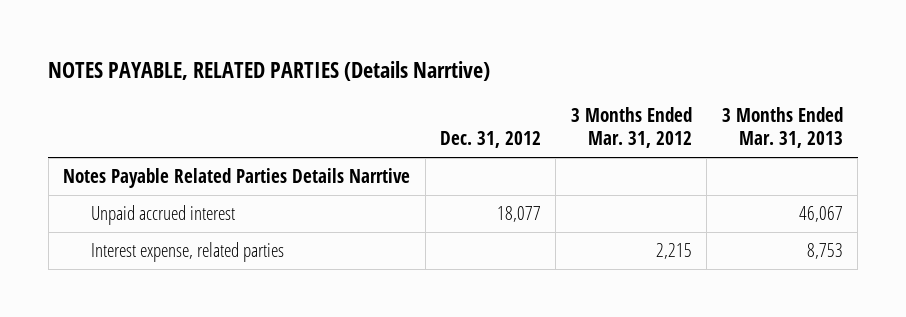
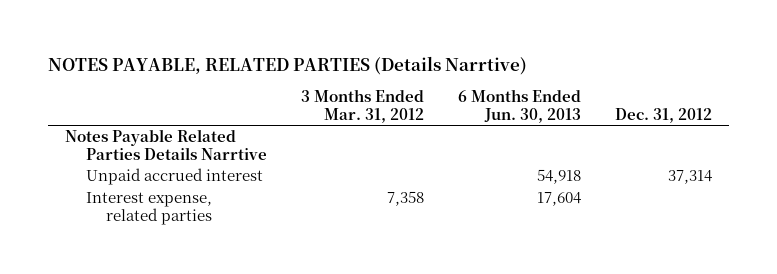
[721,107,843,149] 3 Months Ended Mar. 31, 2013 -> none
none -> [457,89,581,123] 6 Months Ended Jun. 30, 2013
[497,206,542,223] 18,077 -> [667,170,712,185] 37,314
[655,243,692,260] 2,215 -> [386,191,424,207] 7,358

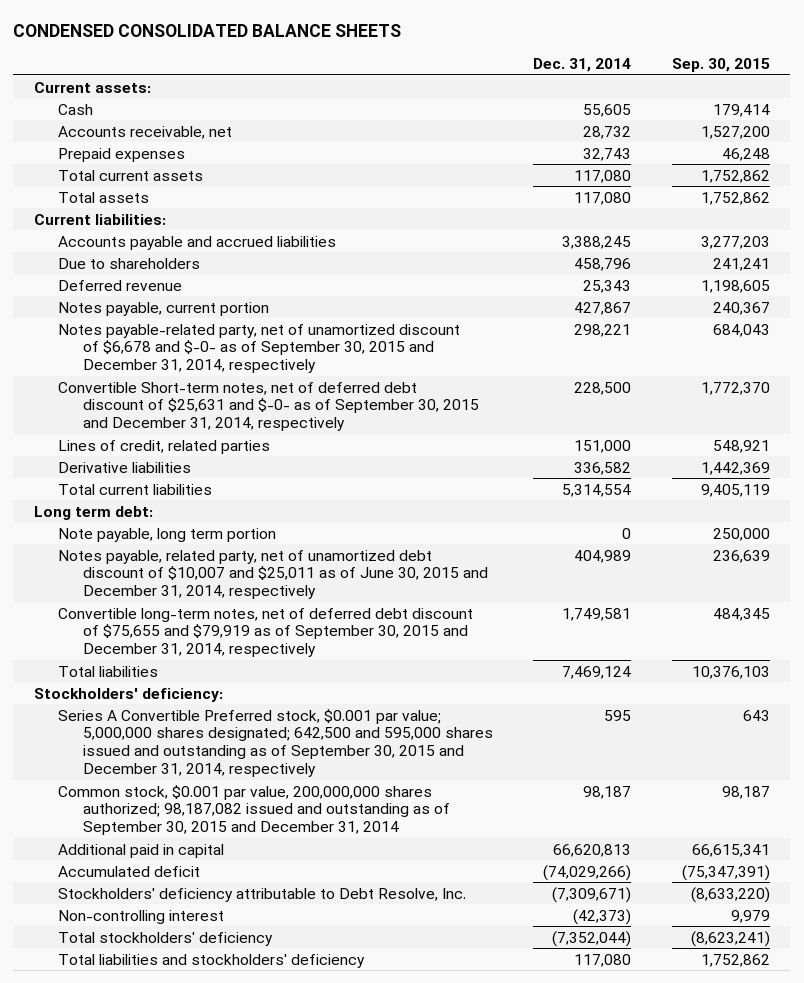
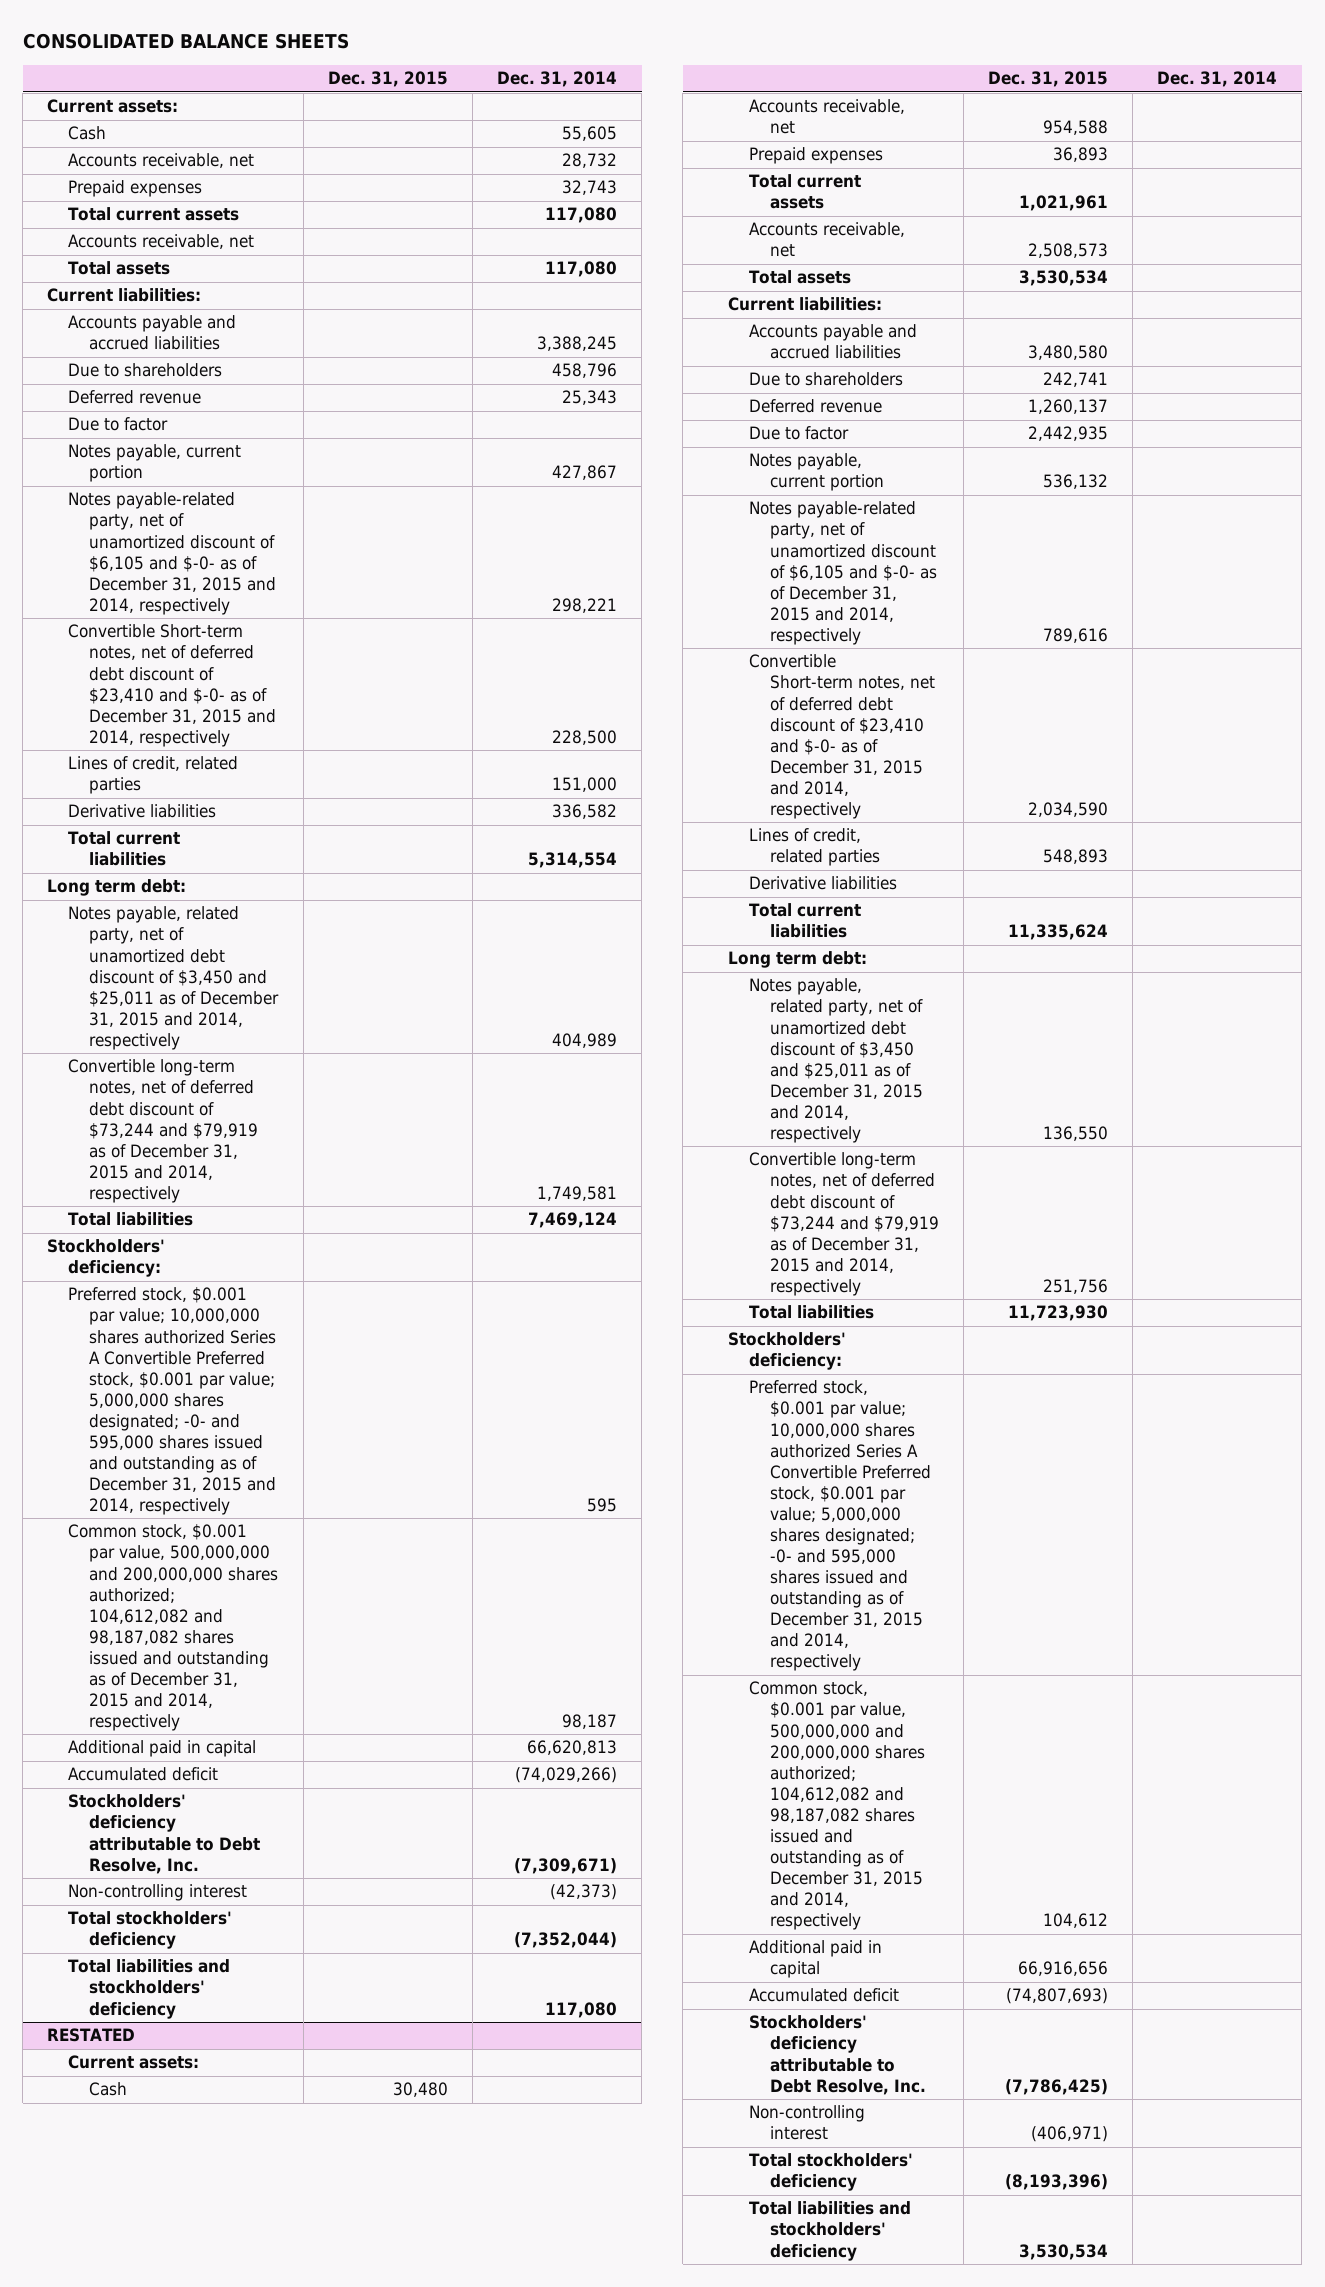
[13,24,402,38] CONDENSED CONSOLIDATED BALANCE SHEETS -> [22,33,349,50] CONSOLIDATED BALANCE SHEETS
[671,58,770,73] Sep. 30, 2015 -> none
none -> [328,71,449,88] Dec. 31, 2015
none -> [68,234,255,250] Accounts receivable, net
none -> [68,417,169,432] Due to factor
[58,323,461,374] Notes payable-related party, net of unamortized discount of $6,678 and $-0- as of September 30, 2015 and December 31, 2014, respectively -> [68,492,277,615] Notes payable-related party, net of unamortized discount of $6,105 and $-0- as of December 31, 2015 and 2014, respectively
[58,381,479,432] Convertible Short-term notes, net of deferred debt discount of $25,631 and $-0- as of September 30, 2015 and December 31, 2014, respectively -> [68,624,277,747] Convertible Short-term notes, net of deferred debt discount of $23,410 and $-0- as of December 31, 2015 and 2014, respectively
[58,527,277,542] Note payable, long term portion -> none
[58,549,488,600] Notes payable, related party, net of unamortized debt discount of $10,007 and $25,011 as of June 30, 2015 and December 31, 2014, respectively -> [68,906,280,1050] Notes payable, related party, net of unamortized debt discount of $3,450 and $25,011 as of December 31, 2015 and 2014, respectively
[58,607,474,658] Convertible long-term notes, net of deferred debt discount of $75,655 and $79,919 as of September 30, 2015 and December 31, 2014, respectively -> [68,1059,259,1203] Convertible long-term notes, net of deferred debt discount of $73,244 and $79,919 as of December 31, 2015 and 2014, respectively
[58,708,493,778] Series A Convertible Preferred stock, $0.001 par value; 5,000,000 shares designated; 642,500 and 595,000 shares issued and outstanding as of September 30, 2015 and December 31, 2014, respectively -> [68,1287,277,1516] Preferred stock, $0.001 par value; 10,000,000 shares authorized Series A Convertible Preferred stock, $0.001 par value; 5,000,000 shares designated; -0- and 595,000 shares issued and outstanding as of December 31, 2015 and 2014, respectively
[58,784,450,836] Common stock, $0.001 par value, 200,000,000 shares authorized; 98,187,082 issued and outstanding as of September 30, 2015 and December 31, 2014 -> [68,1524,279,1732] Common stock, $0.001 par value, 500,000,000 and 200,000,000 shares authorized; 104,612,082 and 98,187,082 shares issued and outstanding as of December 31, 2015 and 2014, respectively
none -> [47,2028,136,2043] RESTATED
none -> [68,2055,200,2070] Current assets:
none -> [89,2082,128,2097] Cash
none -> [749,99,906,135] Accounts receivable, net
none -> [749,147,884,165] Prepaid expenses
none -> [749,174,862,210] Total current assets
none -> [749,222,906,258] Accounts receivable, net
none -> [749,270,852,285] Total assets
none -> [728,297,883,312] Current liabilities:
none -> [749,324,918,360] Accounts payable and accrued liabilities
none -> [749,372,904,387] Due to shareholders
none -> [749,399,883,414] Deferred revenue
none -> [749,426,850,441] Due to factor
none -> [749,453,885,492] Notes payable, current portion
none -> [749,501,938,645] Notes payable-related party, net of unamortized discount of $6,105 and $-0- as of December 31, 2015 and 2014, respectively
none -> [749,654,936,819] Convertible Short-term notes, net of deferred debt discount of $23,410 and $-0- as of December 31, 2015 and 2014, respectively
none -> [749,828,881,867] Lines of credit, related parties
none -> [749,876,898,891] Derivative liabilities
none -> [749,903,862,939] Total current liabilities
none -> [728,951,868,969] Long term debt:
none -> [749,978,924,1143] Notes payable, related party, net of unamortized debt discount of $3,450 and $25,011 as of December 31, 2015 and 2014, respectively
none -> [749,1152,940,1296] Convertible long-term notes, net of deferred debt discount of $73,244 and $79,919 as of December 31, 2015 and 2014, respectively
none -> [749,1305,875,1320] Total liabilities
none -> [728,1332,847,1371] Stockholders' deficiency:
none -> [749,1380,932,1672] Preferred stock, $0.001 par value; 10,000,000 shares authorized Series A Convertible Preferred stock, $0.001 par value; 5,000,000 shares designated; -0- and 595,000 shares issued and outstanding as of December 31, 2015 and 2014, respectively
none -> [749,1681,926,1931] Common stock, $0.001 par value, 500,000,000 and 200,000,000 shares authorized; 104,612,082 and 98,187,082 shares issued and outstanding as of December 31, 2015 and 2014, respectively
none -> [749,1940,883,1979] Additional paid in capital
none -> [749,1988,900,2003] Accumulated deficit
none -> [749,2015,927,2095] Stockholders' deficiency attributable to Debt Resolve, Inc.
none -> [749,2105,866,2141] Non-controlling interest
none -> [749,2153,914,2192] Total stockholders' deficiency
none -> [749,2201,912,2261] Total liabilities and stockholders' deficiency

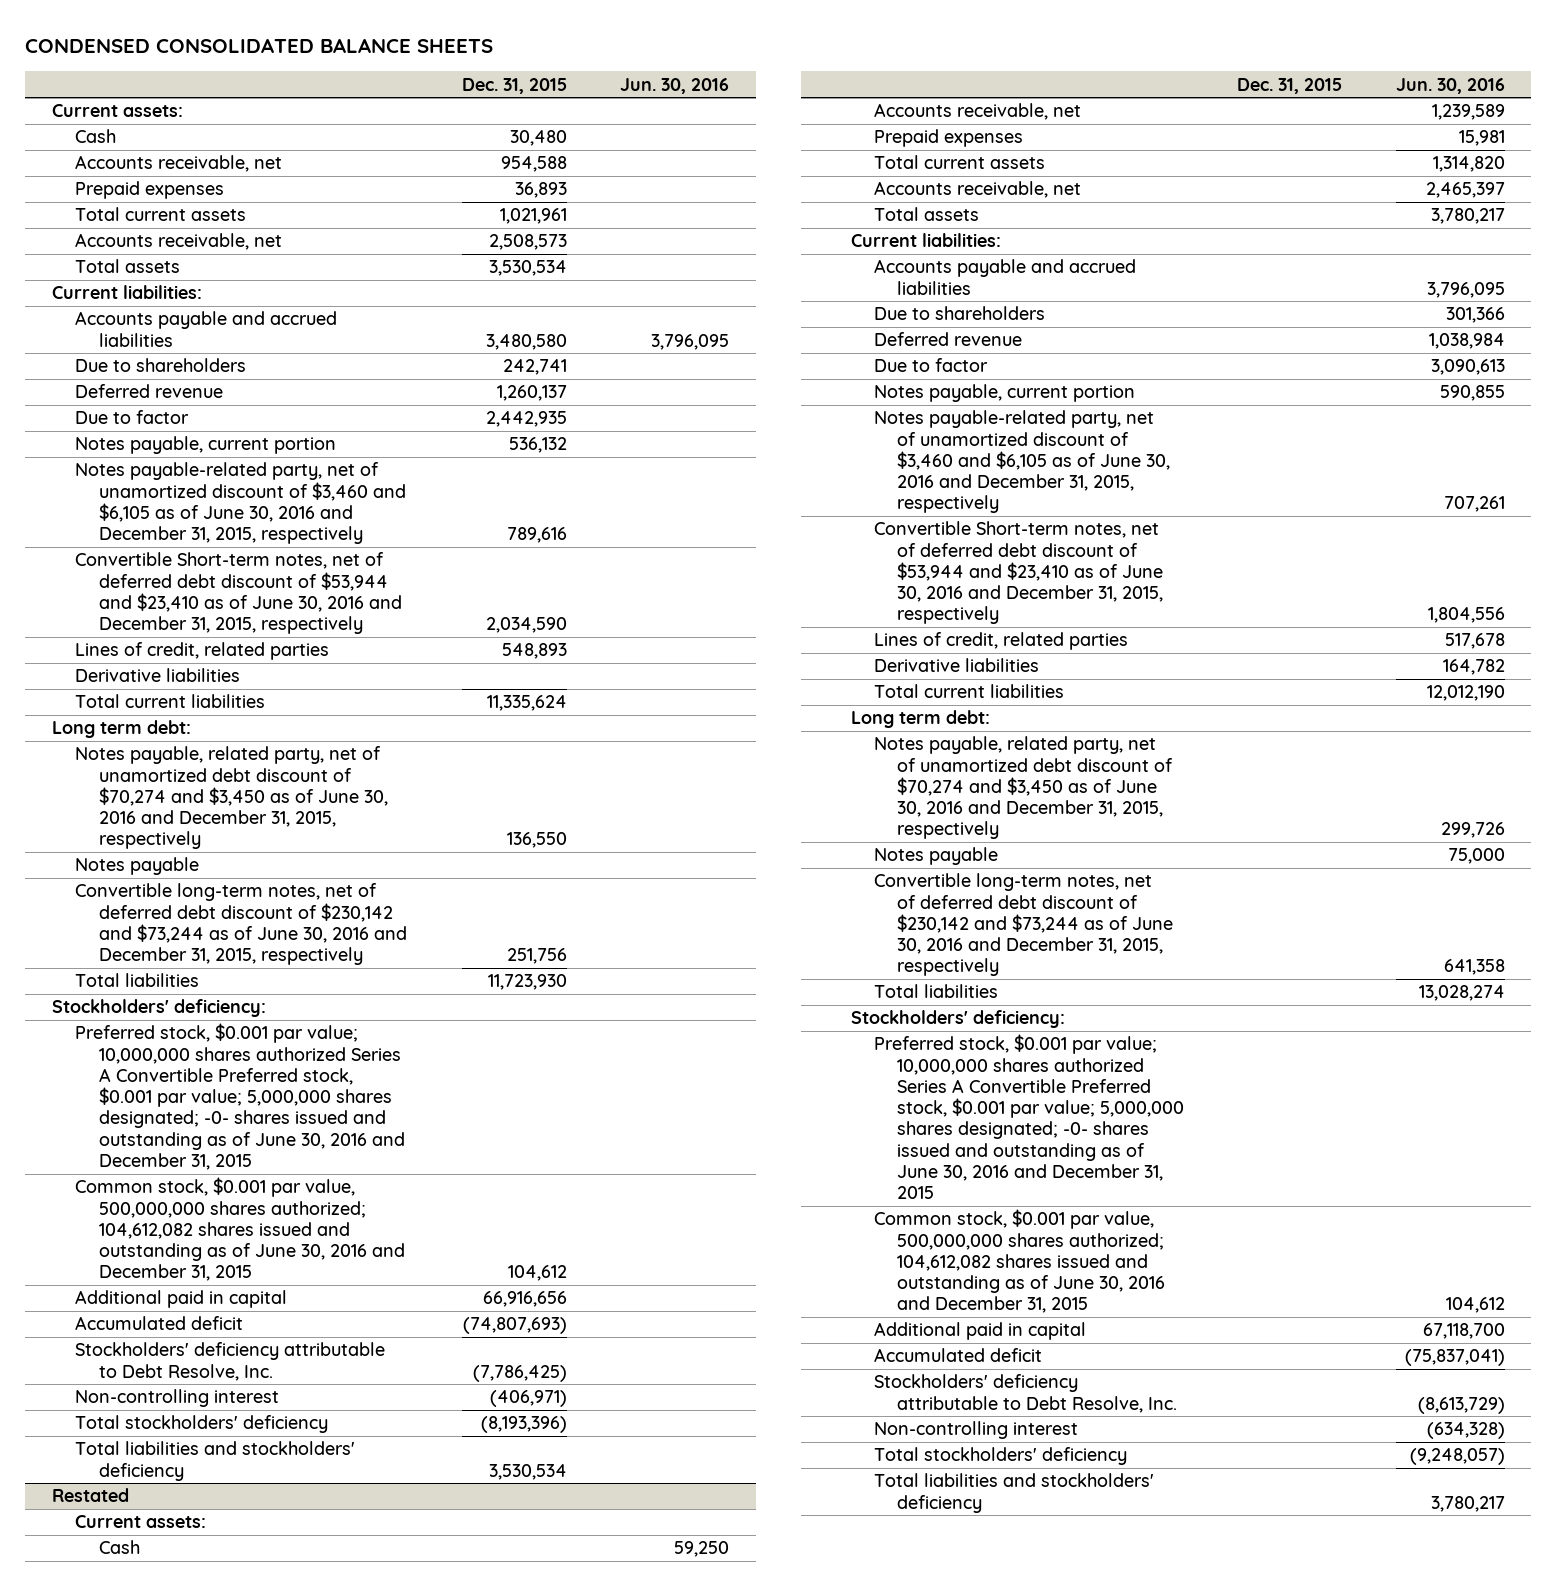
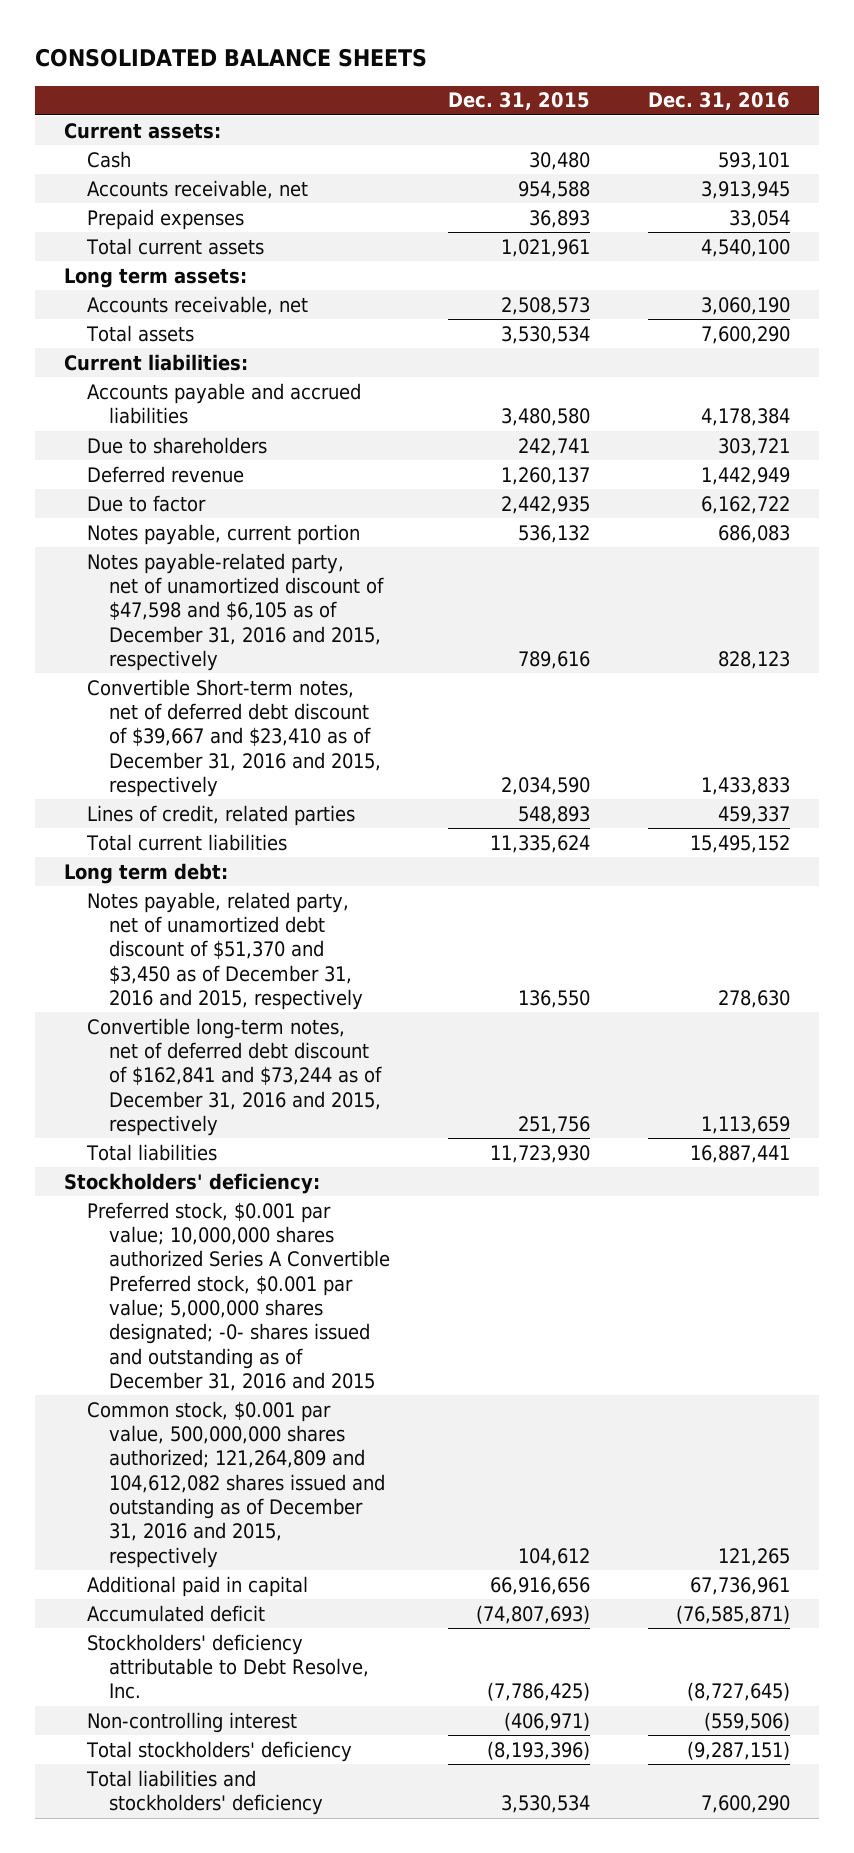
[25,38,494,54] CONDENSED CONSOLIDATED BALANCE SHEETS -> [35,47,428,67] CONSOLIDATED BALANCE SHEETS
[620,77,730,94] Jun. 30, 2016 -> none
none -> [647,92,790,111] Dec. 31, 2016
none -> [64,267,248,288] Long term assets:
[75,462,406,545] Notes payable-related party, net of unamortized discount of $3,460 and $6,105 as of June 30, 2016 and December 31, 2015, respectively -> [86,552,385,671] Notes payable-related party, net of unamortized discount of $47,598 and $6,105 as of December 31, 2016 and 2015, respectively
[75,552,402,635] Convertible Short-term notes, net of deferred debt discount of $53,944 and $23,410 as of June 30, 2016 and December 31, 2015, respectively -> [86,678,382,797] Convertible Short-term notes, net of deferred debt discount of $39,667 and $23,410 as of December 31, 2016 and 2015, respectively
[75,668,241,683] Derivative liabilities -> none
[75,857,200,876] Notes payable -> none
[75,746,388,850] Notes payable, related party, net of unamortized debt discount of $70,274 and $3,450 as of June 30, 2016 and December 31, 2015, respectively -> [86,891,364,1010] Notes payable, related party, net of unamortized debt discount of $51,370 and $3,450 as of December 31, 2016 and 2015, respectively
[75,883,407,966] Convertible long-term notes, net of deferred debt discount of $230,142 and $73,244 as of June 30, 2016 and December 31, 2015, respectively -> [86,1017,383,1136] Convertible long-term notes, net of deferred debt discount of $162,841 and $73,244 as of December 31, 2016 and 2015, respectively
[75,1023,405,1170] Preferred stock, $0.001 par value; 10,000,000 shares authorized Series A Convertible Preferred stock, $0.001 par value; 5,000,000 shares designated; -0- shares issued and outstanding as of June 30, 2016 and December 31, 2015 -> [86,1201,391,1391] Preferred stock, $0.001 par value; 10,000,000 shares authorized Series A Convertible Preferred stock, $0.001 par value; 5,000,000 shares designated; -0- shares issued and outstanding as of December 31, 2016 and 2015
[75,1177,405,1282] Common stock, $0.001 par value, 500,000,000 shares authorized; 104,612,082 shares issued and outstanding as of June 30, 2016 and December 31, 2015 -> [86,1400,386,1568] Common stock, $0.001 par value, 500,000,000 shares authorized; 121,264,809 and 104,612,082 shares issued and outstanding as of December 31, 2016 and 2015, respectively
[52,1488,130,1503] Restated -> none
[75,1515,207,1529] Current assets: -> none
[98,1540,140,1555] Cash -> none
[873,103,1081,121] Accounts receivable, net -> none
[873,129,1023,148] Prepaid expenses -> none
[873,155,1045,170] Total current assets -> none
[873,181,1081,199] Accounts receivable, net -> none
[873,207,979,222] Total assets -> none
[850,233,1001,248] Current liabilities: -> none
[873,259,1136,295] Accounts payable and accrued liabilities -> none
[873,306,1045,321] Due to shareholders -> none
[873,332,1022,347] Deferred revenue -> none
[873,358,988,373] Due to factor -> none
[873,384,1135,403] Notes payable, current portion -> none
[873,410,1171,514] Notes payable-related party, net of unamortized discount of $3,460 and $6,105 as of June 30, 2016 and December 31, 2015, respectively -> none
[873,521,1164,625] Convertible Short-term notes, net of deferred debt discount of $53,944 and $23,410 as of June 30, 2016 and December 31, 2015, respectively -> none
[873,632,1128,651] Lines of credit, related parties -> none
[873,658,1039,673] Derivative liabilities -> none
[873,684,1064,699] Total current liabilities -> none
[850,710,990,729] Long term debt: -> none
[873,736,1174,840] Notes payable, related party, net of unamortized debt discount of $70,274 and $3,450 as of June 30, 2016 and December 31, 2015, respectively -> none
[873,847,998,866] Notes payable -> none
[873,873,1174,977] Convertible long-term notes, net of deferred debt discount of $230,142 and $73,244 as of June 30, 2016 and December 31, 2015, respectively -> none
[873,984,998,999] Total liabilities -> none
[850,1010,1065,1029] Stockholders' deficiency: -> none
[873,1034,1185,1200] Preferred stock, $0.001 par value; 10,000,000 shares authorized Series A Convertible Preferred stock, $0.001 par value; 5,000,000 shares designated; -0- shares issued and outstanding as of June 30, 2016 and December 31, 2015 -> none
[873,1209,1166,1314] Common stock, $0.001 par value, 500,000,000 shares authorized; 104,612,082 shares issued and outstanding as of June 30, 2016 and December 31, 2015 -> none
[873,1322,1086,1341] Additional paid in capital -> none
[873,1348,1042,1363] Accumulated deficit -> none
[873,1374,1178,1413] Stockholders' deficiency attributable to Debt Resolve, Inc. -> none
[873,1421,1078,1440] Non-controlling interest -> none
[873,1447,1127,1466] Total stockholders' deficiency -> none
[873,1473,1154,1513] Total liabilities and stockholders' deficiency -> none

